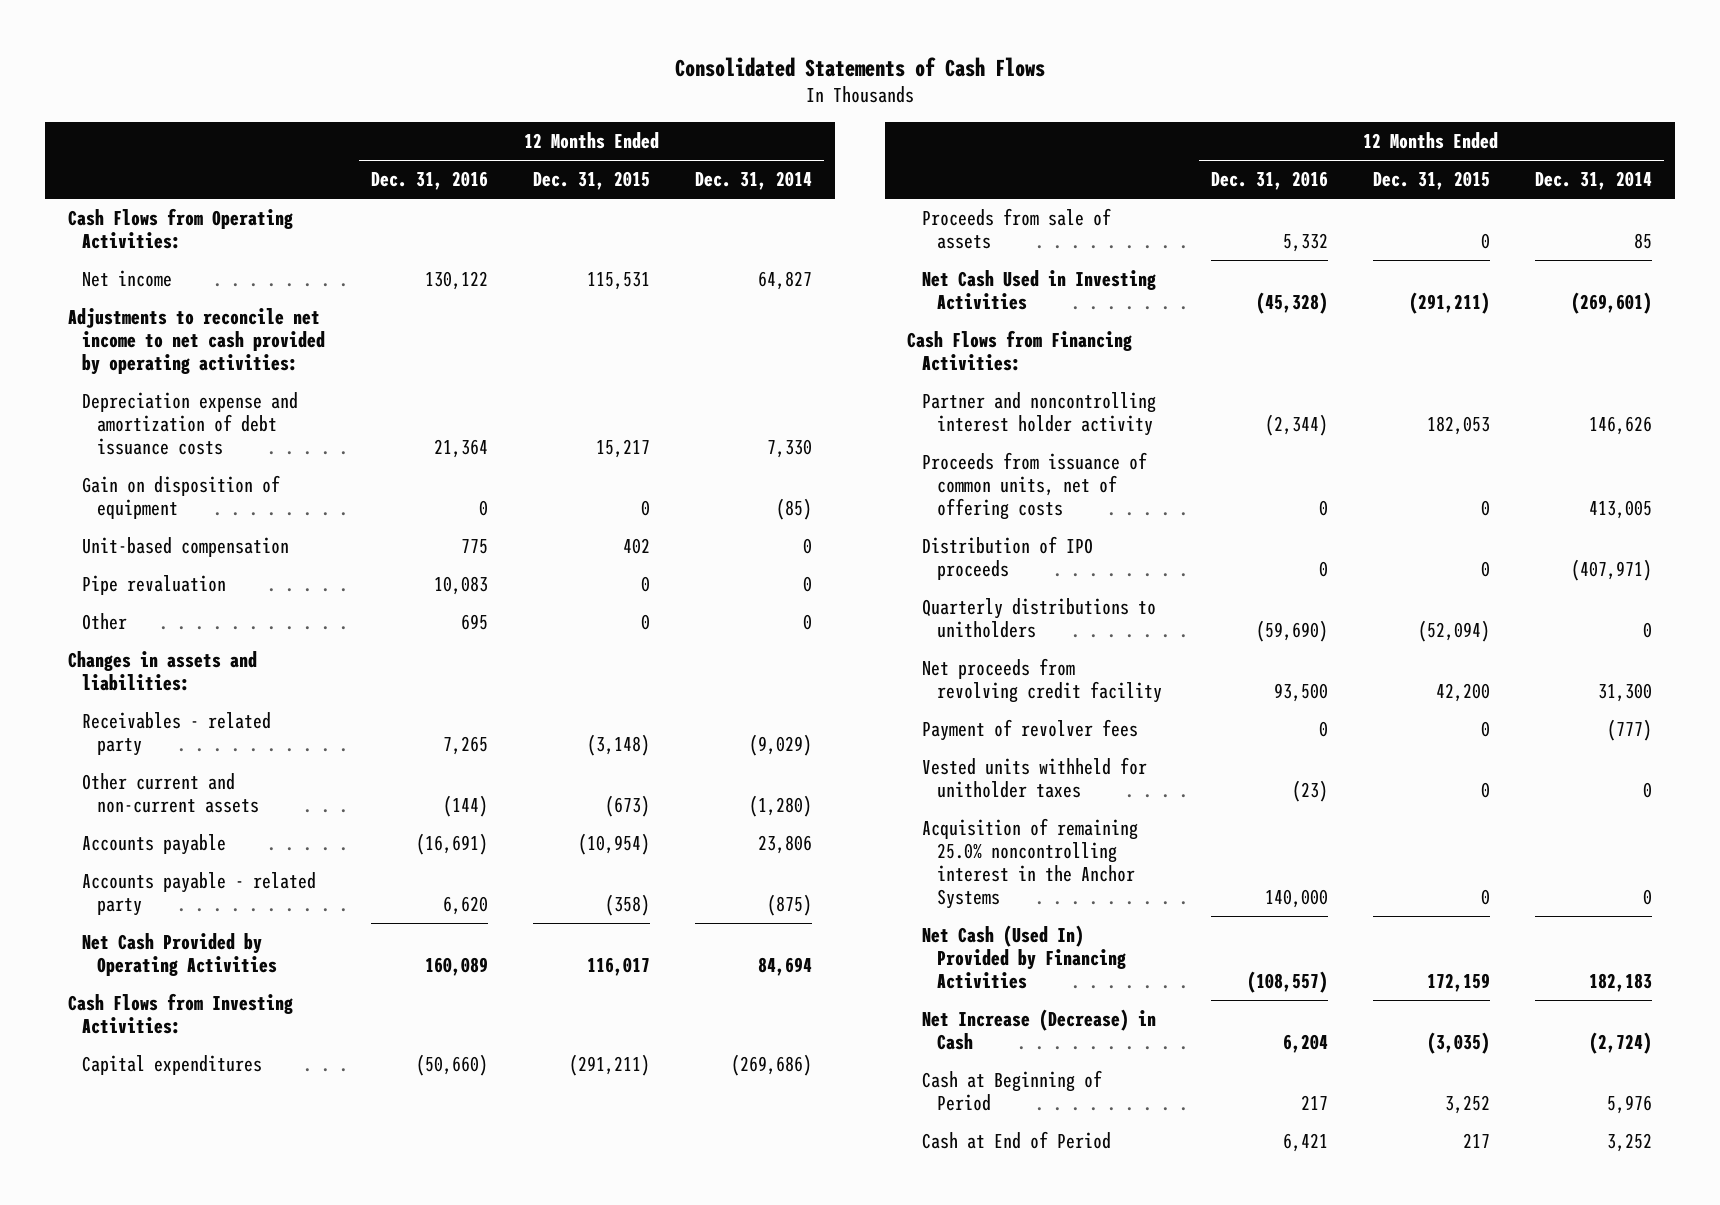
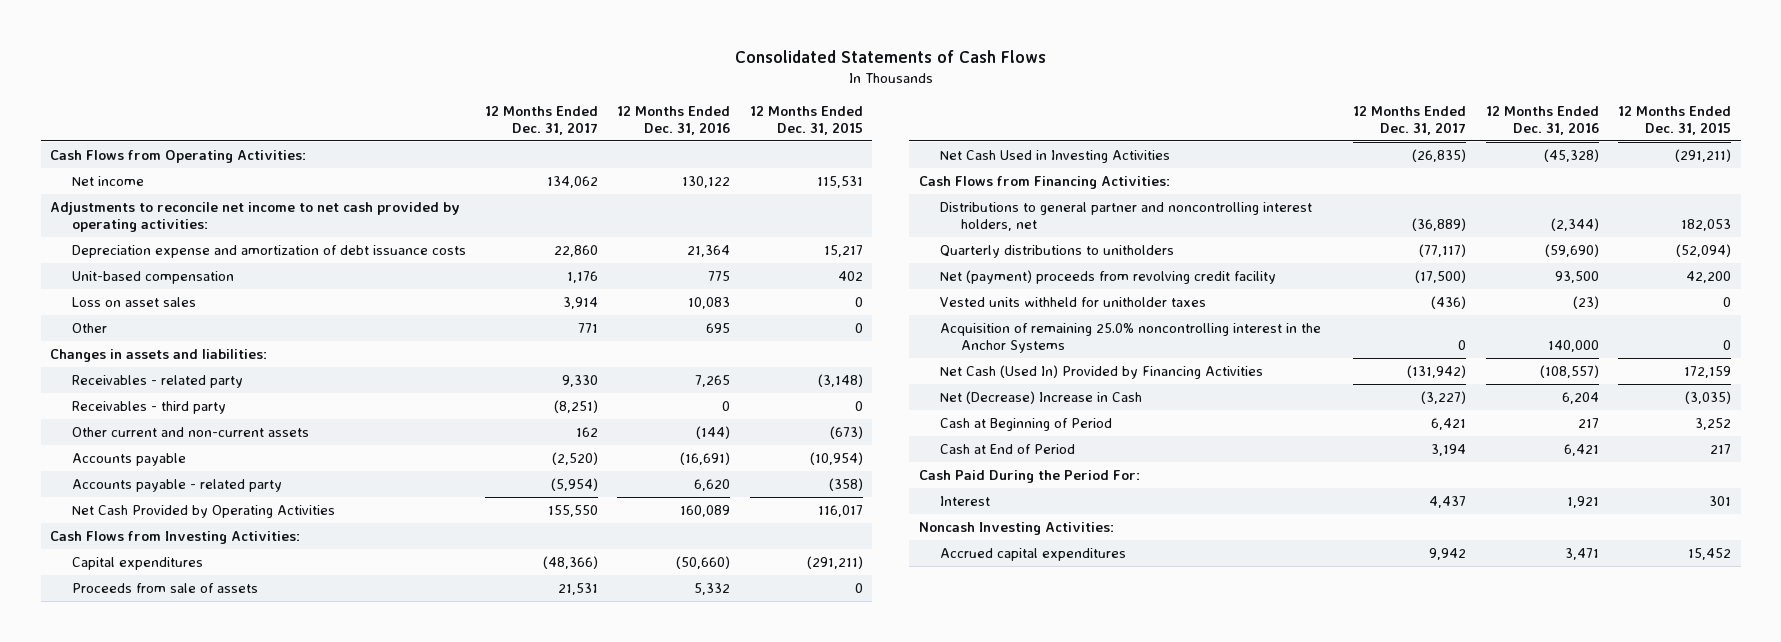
[695,171,813,191] Dec. 31, 2014 -> none
none -> [485,105,599,135] 12 Months Ended Dec. 31, 2017
[82,475,281,519] Gain on disposition of equipment -> none
[82,575,227,596] Pipe revaluation -> [71,297,196,308] Loss on asset sales
none -> [71,401,226,415] Receivables - third party
[922,452,1148,520] Proceeds from issuance of common units, net of offering costs -> none
[922,536,1094,580] Distribution of IPO proceeds -> none
[922,392,1157,436] Partner and noncontrolling interest holder activity -> [939,202,1312,232] Distributions to general partner and noncontrolling interest holders, net
[922,719,1139,742] Payment of revolver fees -> none
[922,658,1163,703] Net proceeds from revolving credit facility -> [939,270,1276,285] Net (payment) proceeds from revolving credit facility
[922,1009,1157,1050] Net Increase (Decrease) in Cash -> [939,391,1142,405] Net (Decrease) Increase in Cash
none -> [918,470,1140,484] Cash Paid During the Period For:
none -> [939,496,990,507] Interest
none -> [918,522,1114,536] Noncash Investing Activities:
none -> [939,548,1126,562] Accrued capital expenditures

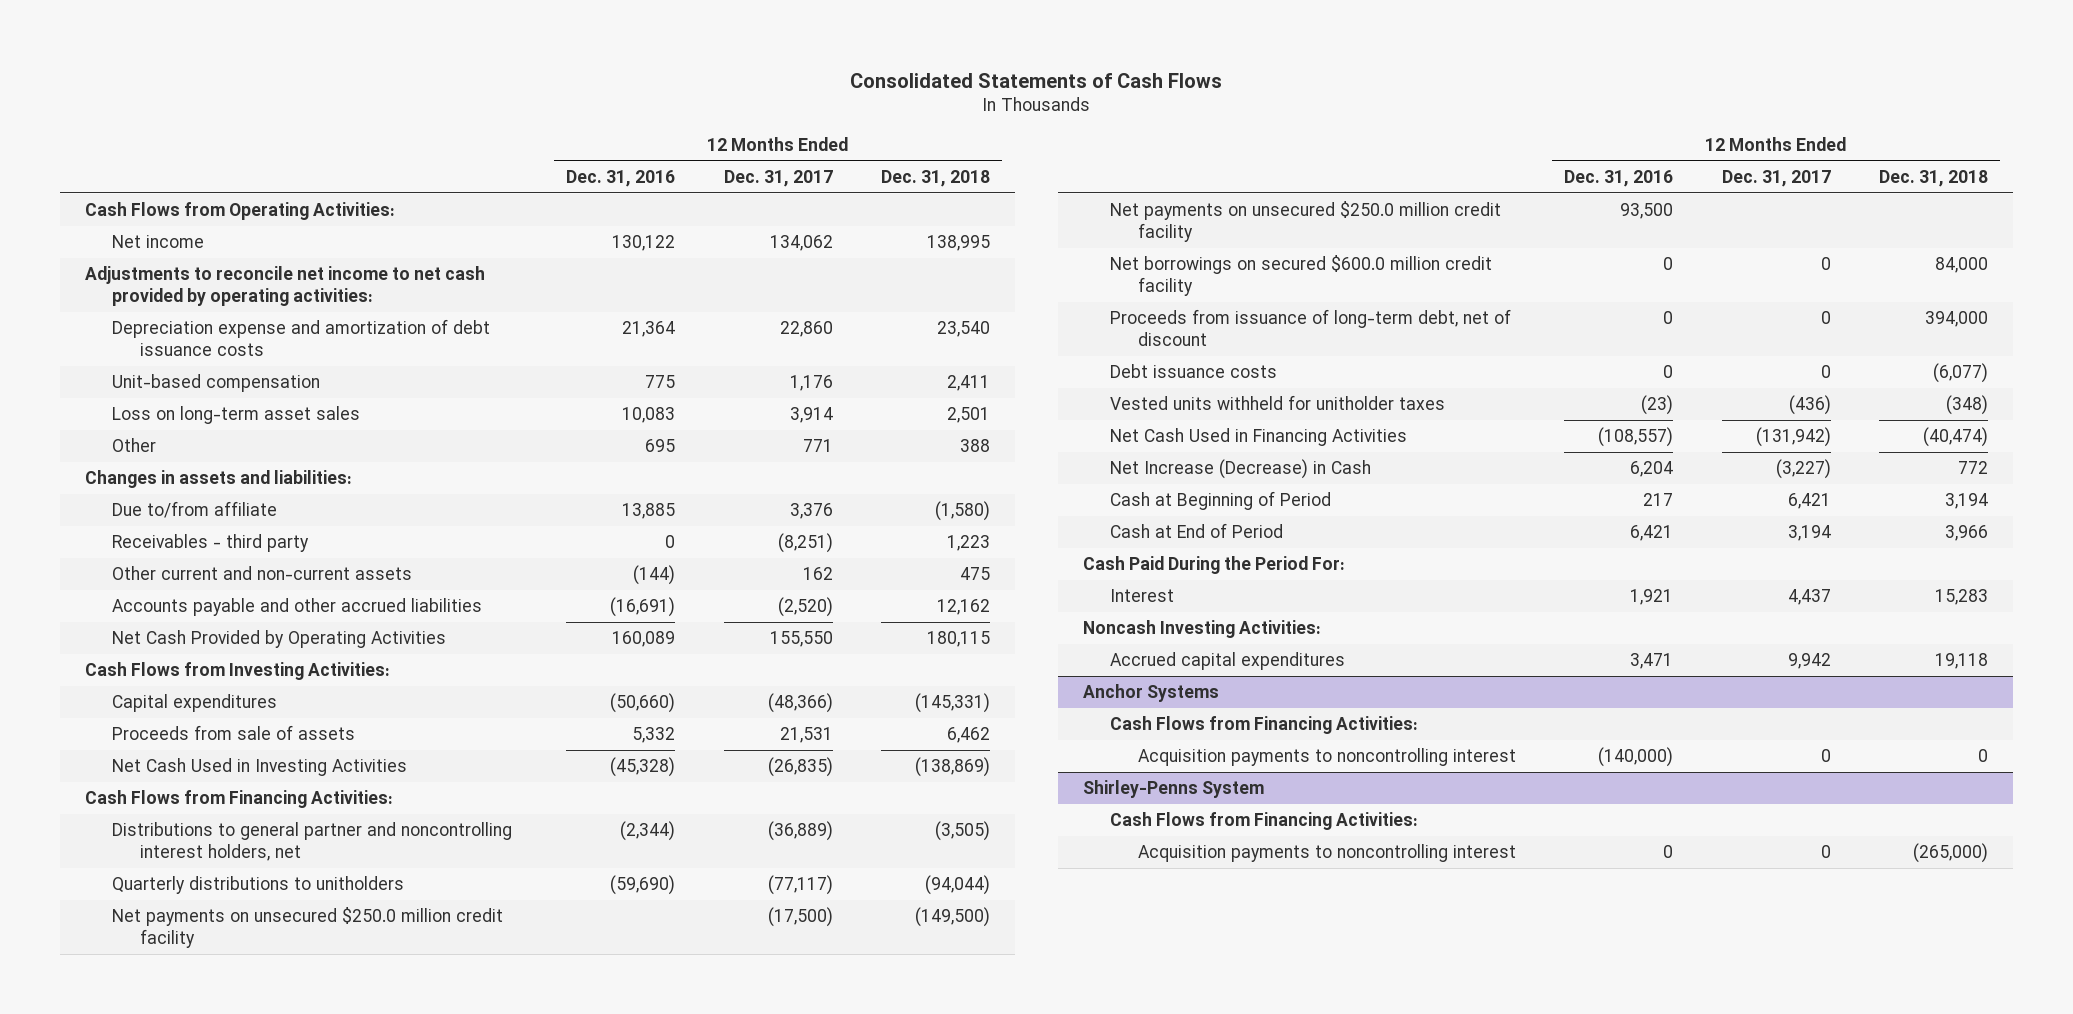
[749,105,863,135] 12 Months Ended Dec. 31, 2015 -> none
none -> [881,169,991,187] Dec. 31, 2018
[71,297,196,308] Loss on asset sales -> [112,406,361,425] Loss on long-term asset sales
[71,375,243,389] Receivables - related party -> none
none -> [112,501,278,519] Due to/from affiliate
[71,479,282,493] Accounts payable - related party -> none
[71,453,186,467] Accounts payable -> [112,598,483,617] Accounts payable and other accrued liabilities
[939,270,1276,285] Net (payment) proceeds from revolving credit facility -> none
none -> [112,907,504,948] Net payments on unsecured $250.0 million credit facility
none -> [1110,201,1502,242] Net payments on unsecured $250.0 million credit facility
none -> [1110,255,1493,296] Net borrowings on secured $600.0 million credit facility
none -> [1110,309,1512,346] Proceeds from issuance of long-term debt, net of discount
none -> [1110,364,1278,379] Debt issuance costs
[939,323,1321,354] Acquisition of remaining 25.0% noncontrolling interest in the Anchor Systems -> none
[939,365,1263,380] Net Cash (Used In) Provided by Financing Activities -> [1110,428,1408,447] Net Cash Used in Financing Activities
[939,391,1142,405] Net (Decrease) Increase in Cash -> [1110,459,1372,480] Net Increase (Decrease) in Cash
none -> [1082,684,1219,703] Anchor Systems
none -> [1110,716,1419,735] Cash Flows from Financing Activities:
none -> [1137,748,1516,767] Acquisition payments to noncontrolling interest
none -> [1082,780,1264,799] Shirley-Penns System
none -> [1110,812,1419,831] Cash Flows from Financing Activities:
none -> [1137,844,1516,863] Acquisition payments to noncontrolling interest

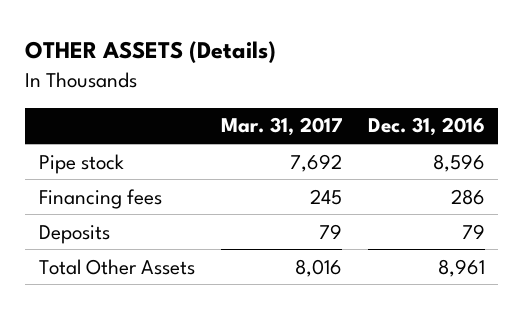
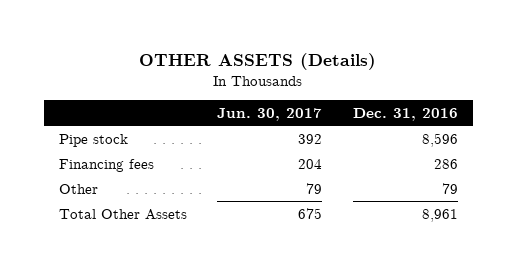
[220,117,342,137] Mar. 31, 2017 -> none
none -> [217,107,323,121] Jun. 30, 2017
[38,224,110,244] Deposits -> [58,183,98,194] Other

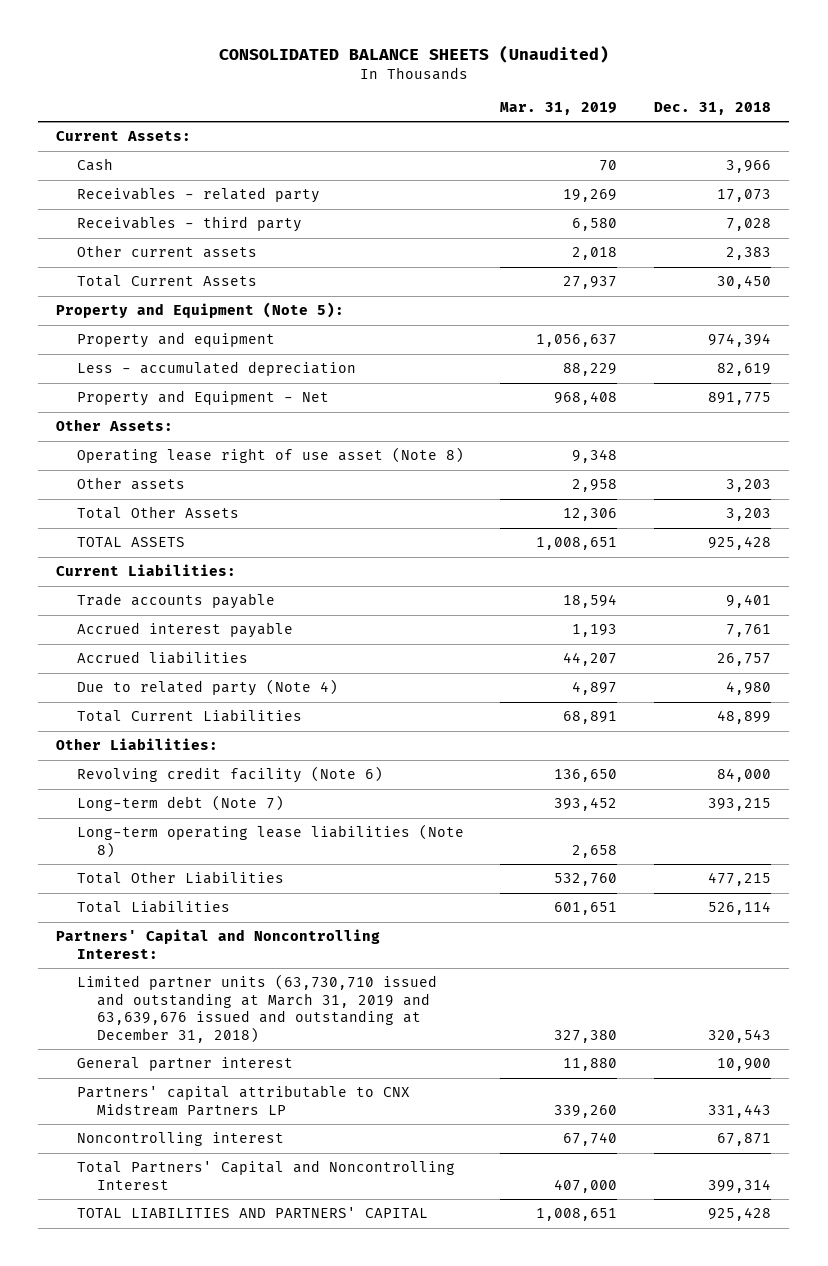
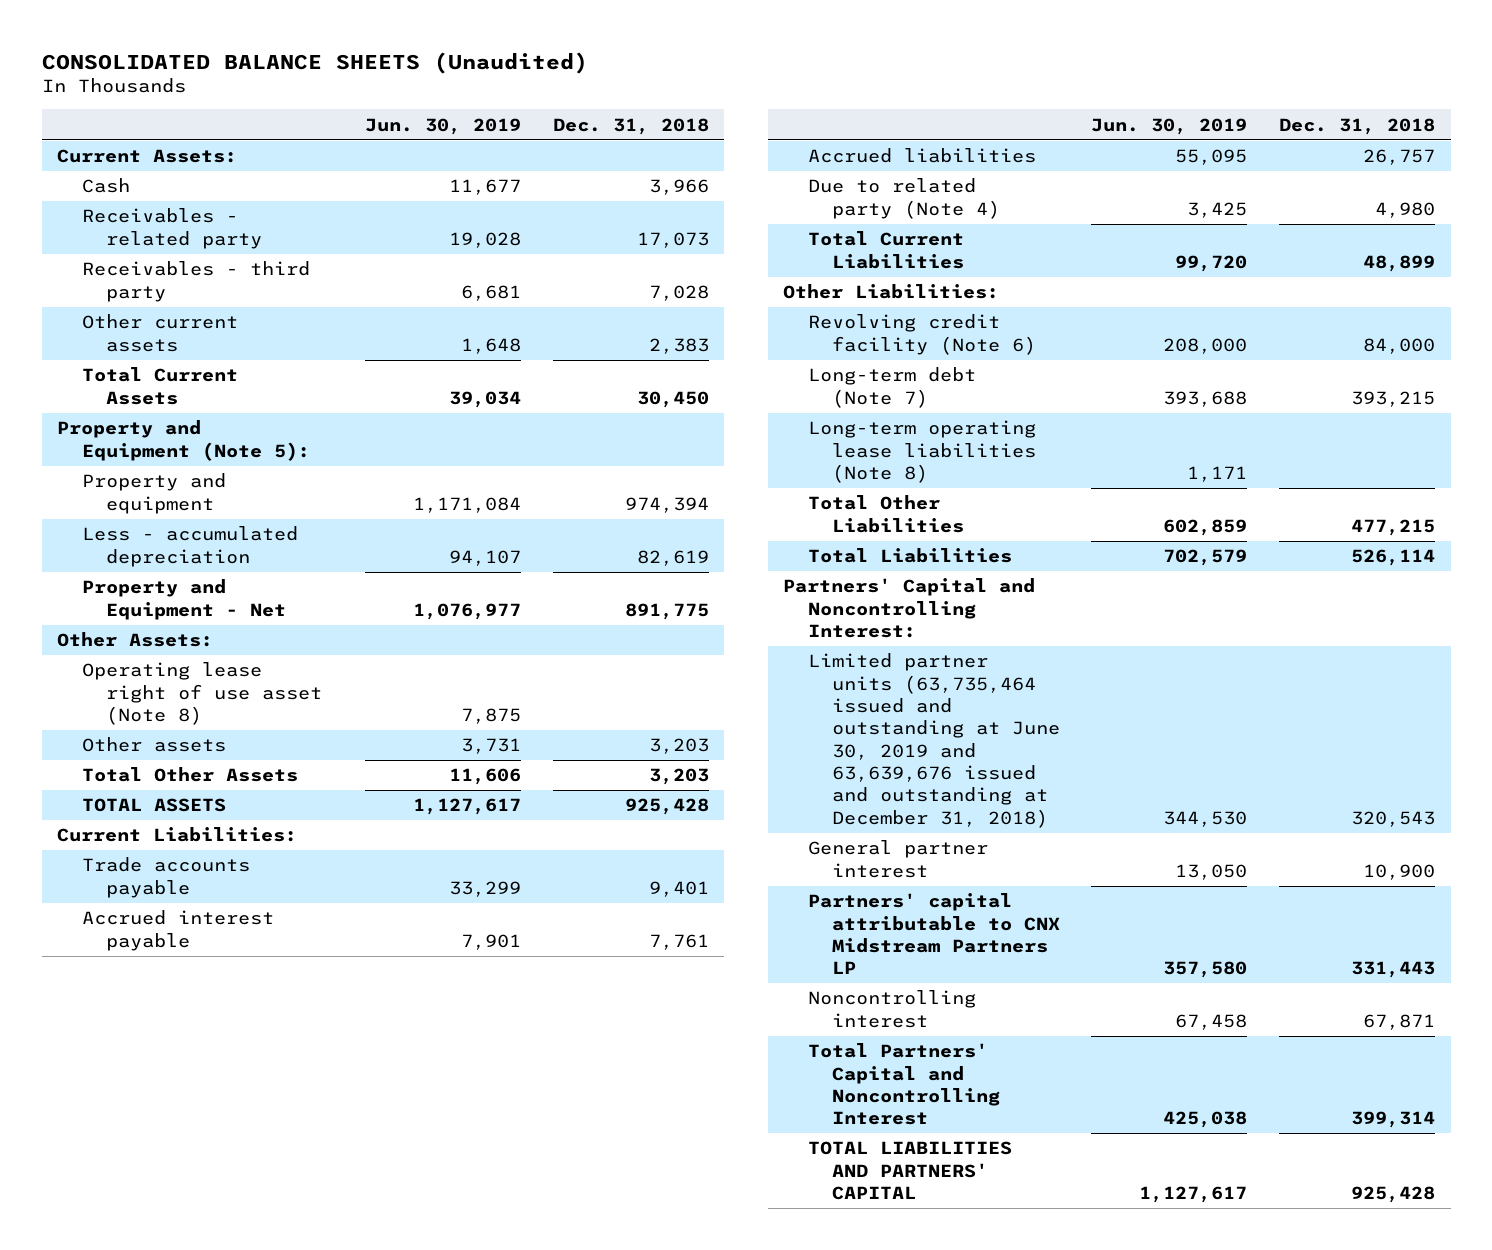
[500,101,618,115] Mar. 31, 2019 -> none
none -> [365,117,522,135] Jun. 30, 2019
[76,974,437,1044] Limited partner units (63,730,710 issued and outstanding at March 31, 2019 and 63,639,676 issued and outstanding at December 31, 2018) -> [807,653,1061,828] Limited partner units (63,735,464 issued and outstanding at June 30, 2019 and 63,639,676 issued and outstanding at December 31, 2018)

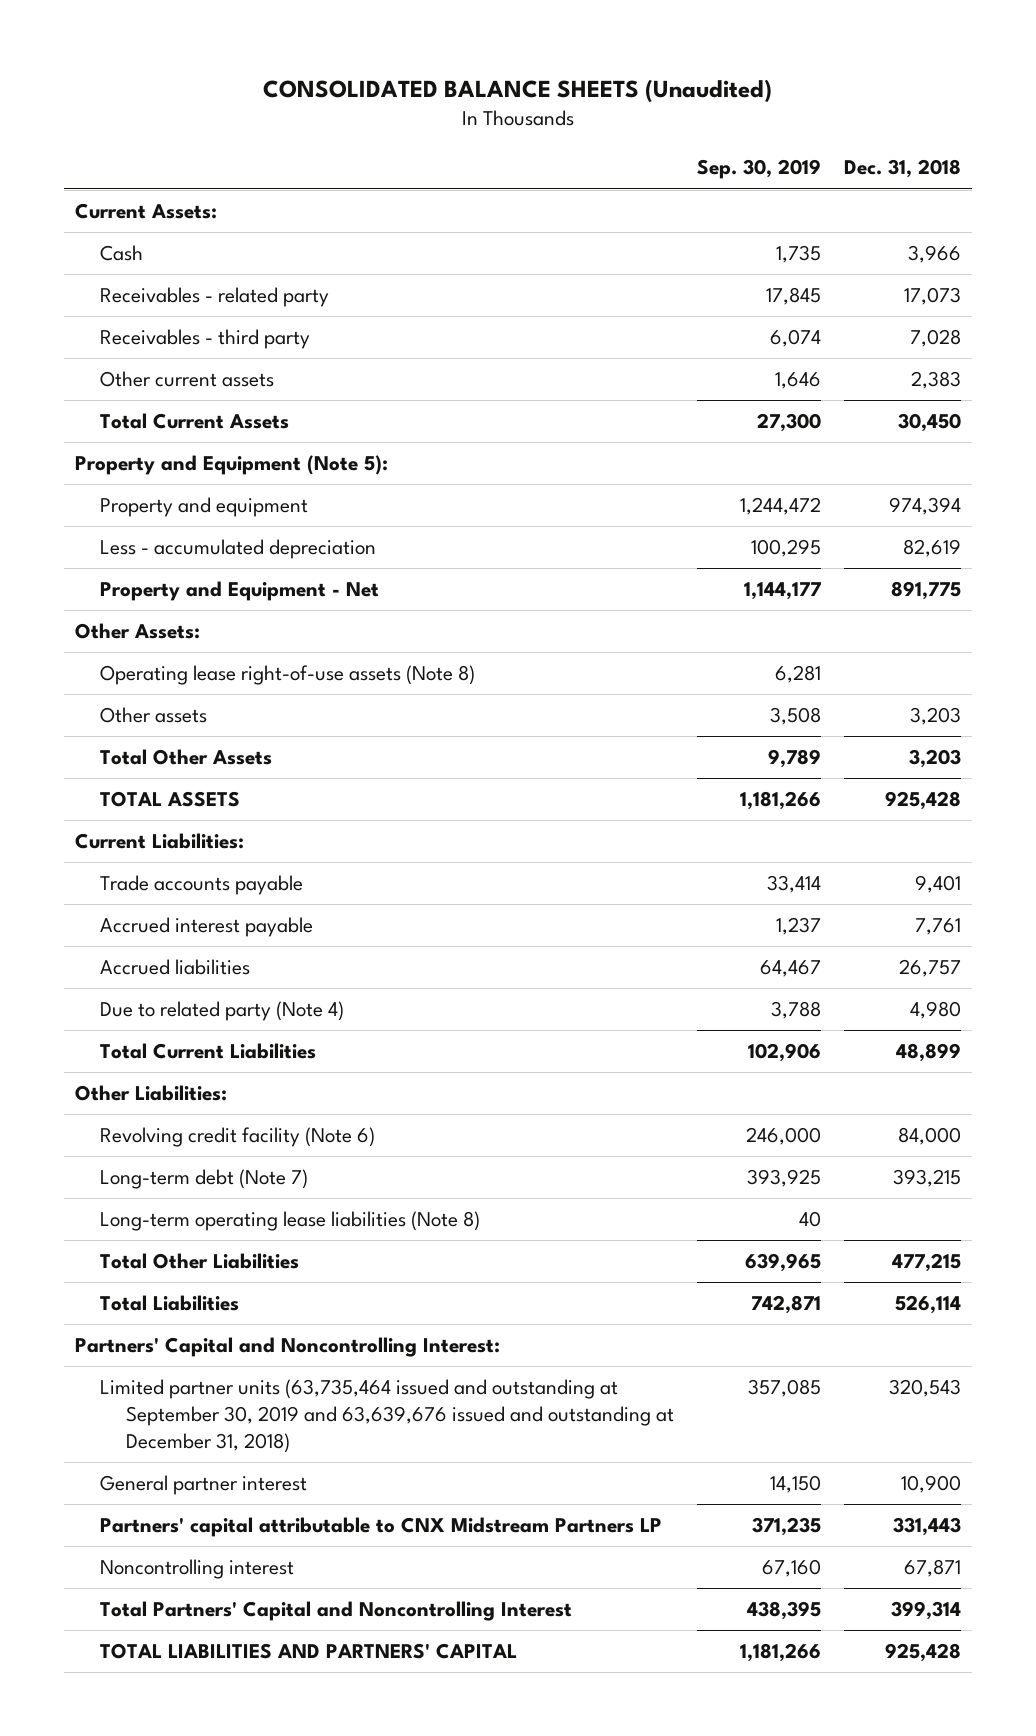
[365,117,522,135] Jun. 30, 2019 -> none
none -> [696,159,821,180] Sep. 30, 2019
[81,662,322,725] Operating lease right of use asset (Note 8) -> [100,665,476,686] Operating lease right-of-use assets (Note 8)
[807,653,1061,828] Limited partner units (63,735,464 issued and outstanding at June 30, 2019 and 63,639,676 issued and outstanding at December 31, 2018) -> [100,1379,674,1453] Limited partner units (63,735,464 issued and outstanding at September 30, 2019 and 63,639,676 issued and outstanding at December 31, 2018)

